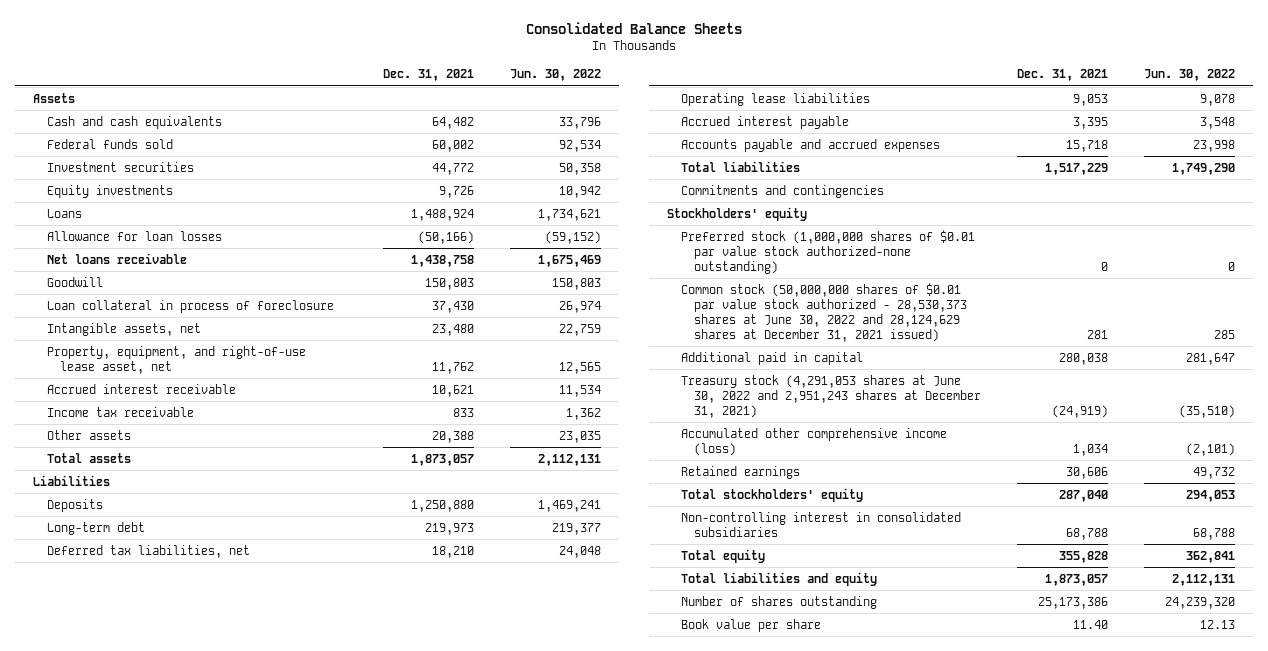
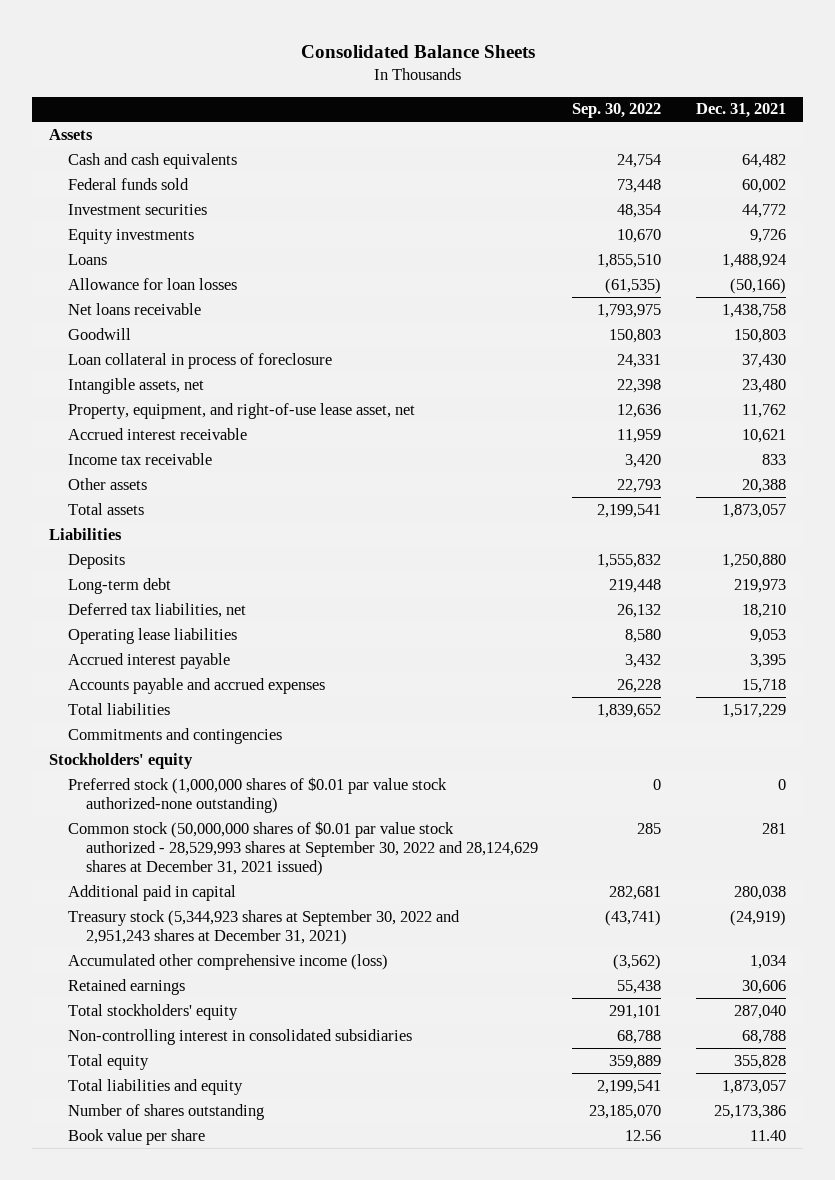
[509,69,601,82] Jun. 30, 2022 -> none
none -> [572,103,662,119] Sep. 30, 2022
[680,282,968,342] Common stock (50,000,000 shares of $0.01 par value stock authorized - 28,530,373 shares at June 30, 2022 and 28,124,629 shares at December 31, 2021 issued) -> [67,820,538,876] Common stock (50,000,000 shares of $0.01 par value stock authorized - 28,529,993 shares at September 30, 2022 and 28,124,629 shares at December 31, 2021 issued)
[680,374,982,418] Treasury stock (4,291,053 shares at June 30, 2022 and 2,951,243 shares at December 31, 2021) -> [67,909,460,945] Treasury stock (5,344,923 shares at September 30, 2022 and 2,951,243 shares at December 31, 2021)

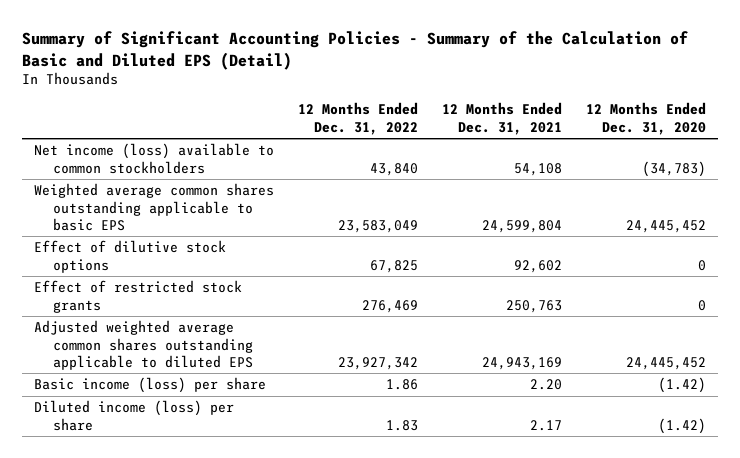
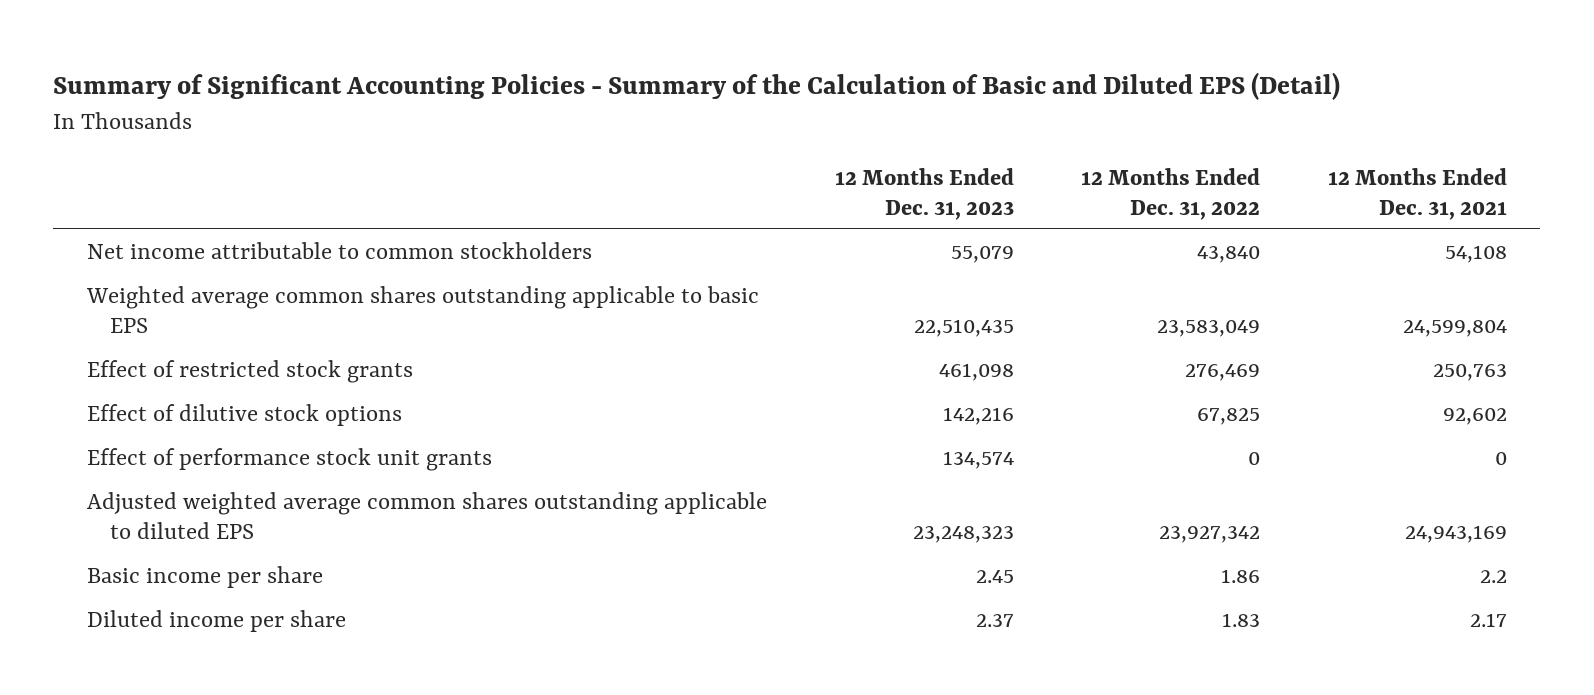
[585,102,706,135] 12 Months Ended Dec. 31, 2020 -> none
none -> [834,167,1014,220] 12 Months Ended Dec. 31, 2023
[34,143,275,174] Net income (loss) available to common stockholders -> [87,242,593,260] Net income attributable to common stockholders
[34,240,227,273] Effect of dilutive stock options -> [87,404,403,427] Effect of dilutive stock options
none -> [87,448,493,472] Effect of performance stock unit grants
[34,377,267,394] Basic income (loss) per share -> [87,566,324,589] Basic income per share
[529,379,562,391] 2.20 -> [1479,570,1507,584] 2.2
[34,400,235,431] Diluted income (loss) per share -> [87,610,347,633] Diluted income per share

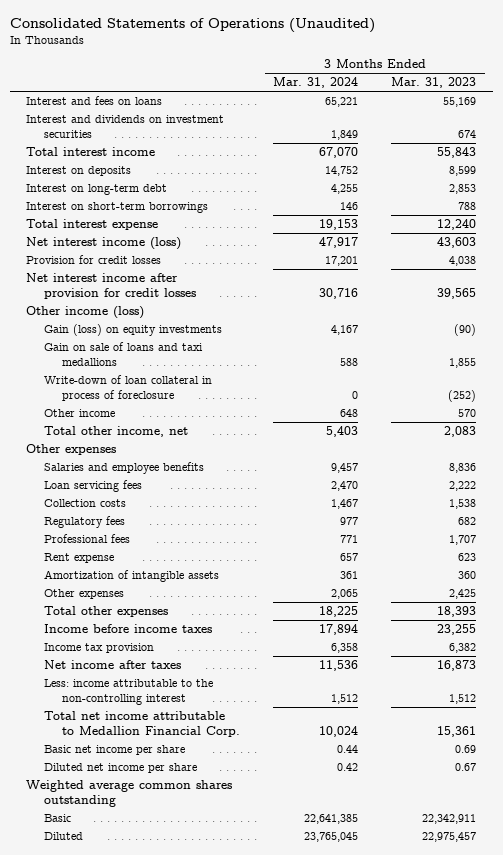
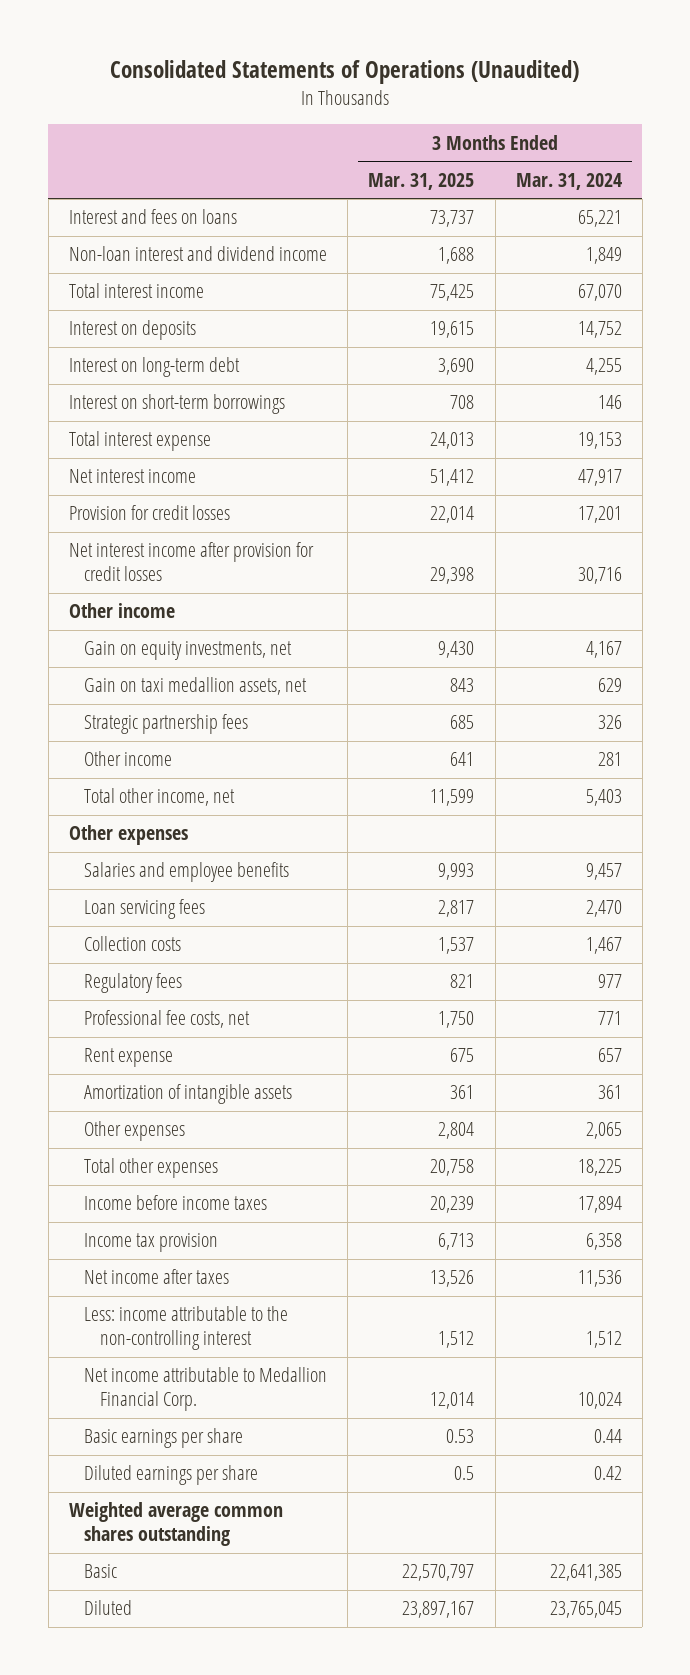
[391,77,477,89] Mar. 31, 2023 -> none
none -> [368,172,475,190] Mar. 31, 2025
[26,114,225,139] Interest and dividends on investment securities -> [68,246,327,262] Non-loan interest and dividend income
[26,236,182,250] Net interest income (loss) -> [68,469,196,484] Net interest income
[44,341,204,367] Gain on sale of loans and taxi medallions -> none
[44,374,213,402] Write-down of loan collateral in process of foreclosure -> none
[26,305,145,319] Other income (loss) -> [68,603,175,619] Other income
[44,323,223,336] Gain (loss) on equity investments -> [84,641,293,661] Gain on equity investments, net
none -> [84,677,308,696] Gain on taxi medallion assets, net
none -> [84,714,249,735] Strategic partnership fees
[340,408,359,417] 648 -> [597,752,622,767] 281
[44,533,131,543] Professional fees -> [84,1010,251,1029] Professional fee costs, net
[44,710,241,738] Total net income attributable to Medallion Financial Corp. -> [84,1367,328,1411] Net income attributable to Medallion Financial Corp.
[44,744,186,755] Basic net income per share -> [84,1428,244,1449] Basic earnings per share
[44,762,198,773] Diluted net income per share -> [84,1465,259,1486] Diluted earnings per share

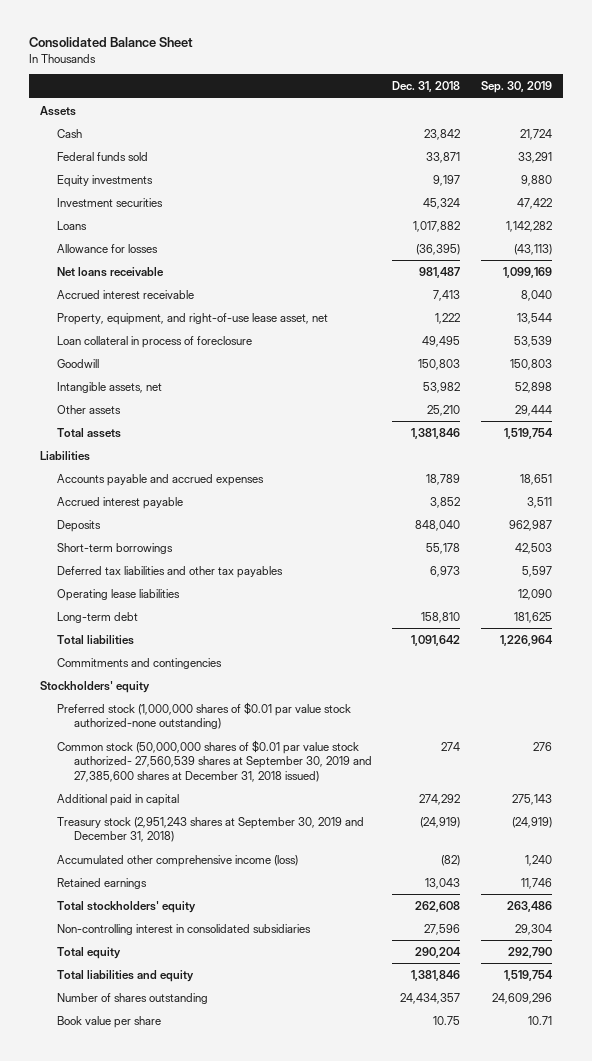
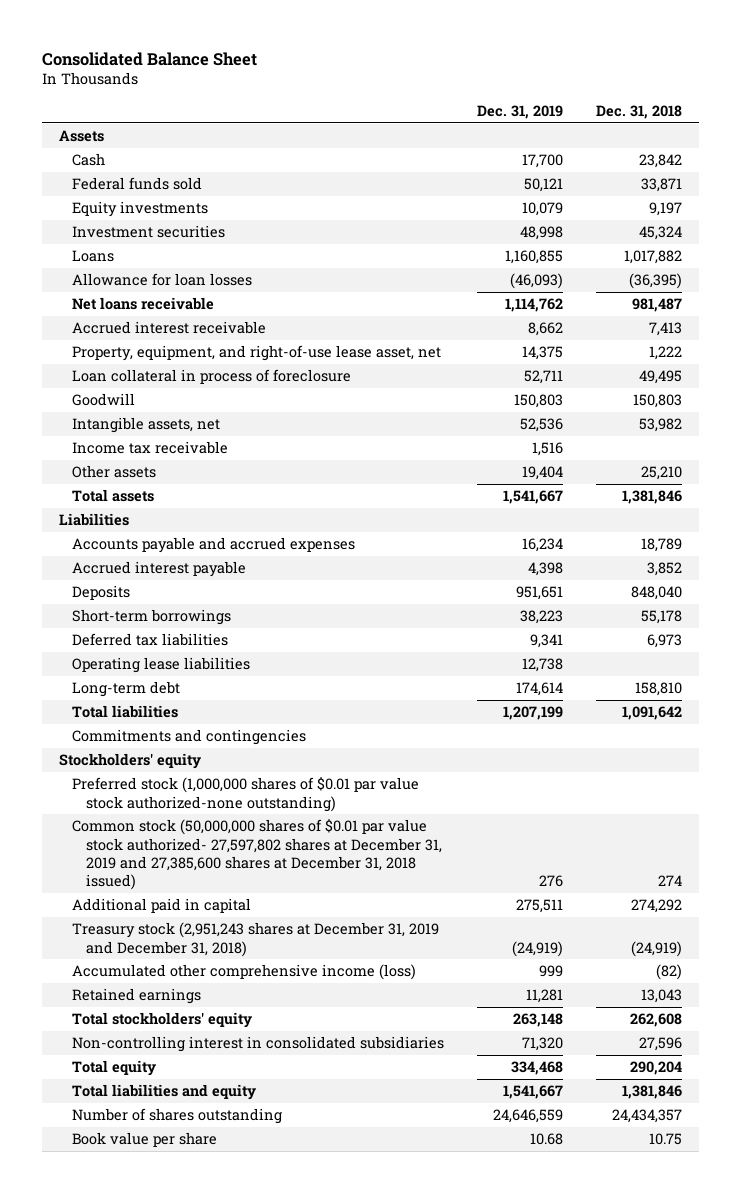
[481,81,553,94] Sep. 30, 2019 -> none
none -> [477,104,564,119] Dec. 31, 2019
[56,243,158,253] Allowance for losses -> [72,273,253,287] Allowance for loan losses
none -> [72,441,229,455] Income tax receivable
[56,565,283,578] Deferred tax liabilities and other tax payables -> [72,633,229,647] Deferred tax liabilities
[56,739,372,782] Common stock (50,000,000 shares of $0.01 par value stock authorized- 27,560,539 shares at September 30, 2019 and 27,385,600 shares at December 31, 2018 issued) -> [72,819,442,891] Common stock (50,000,000 shares of $0.01 par value stock authorized- 27,597,802 shares at December 31, 2019 and 27,385,600 shares at December 31, 2018 issued)
[56,816,364,843] Treasury stock (2,951,243 shares at September 30, 2019 and December 31, 2018) -> [72,922,440,957] Treasury stock (2,951,243 shares at December 31, 2019 and December 31, 2018)

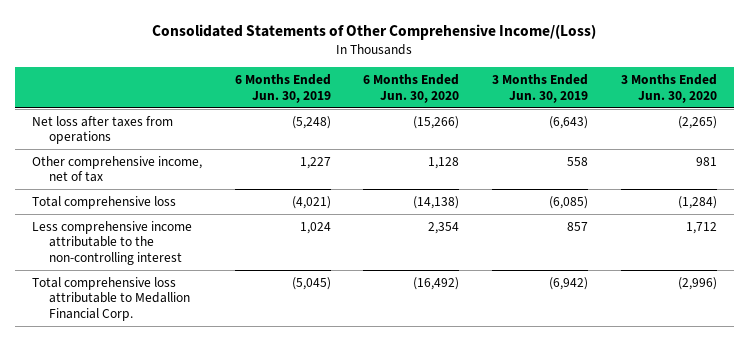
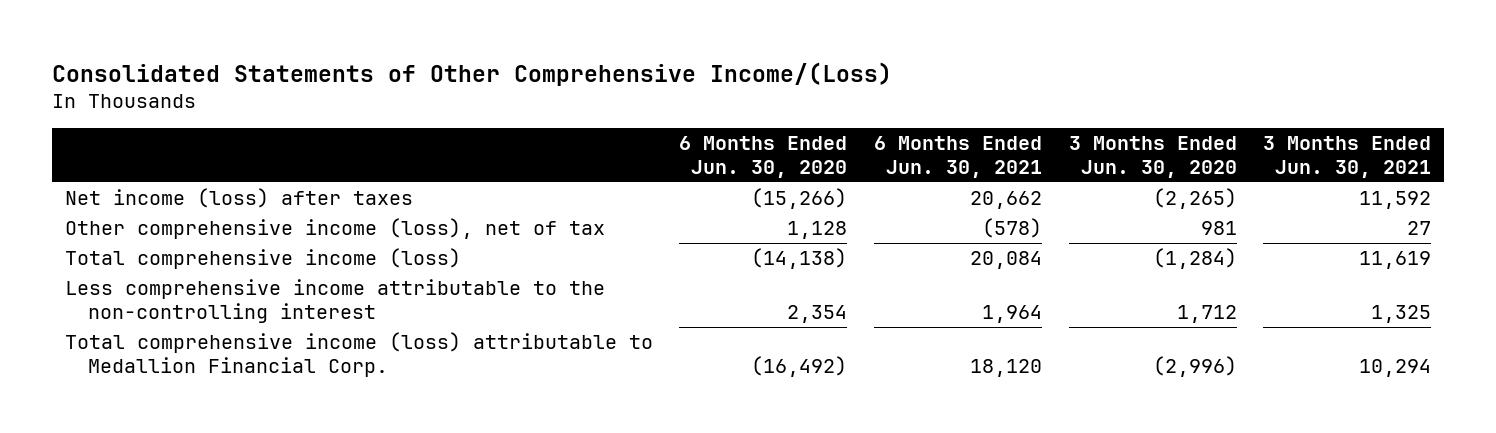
[234,74,331,103] 6 Months Ended Jun. 30, 2019 -> none
[492,74,589,103] 3 Months Ended Jun. 30, 2019 -> none
none -> [874,136,1043,178] 6 Months Ended Jun. 30, 2021
none -> [1263,136,1432,178] 3 Months Ended Jun. 30, 2021
[31,115,173,145] Net loss after taxes from operations -> [64,188,413,209] Net income (loss) after taxes
[31,155,202,183] Other comprehensive income, net of tax -> [64,218,605,240] Other comprehensive income (loss), net of tax
[31,195,176,209] Total comprehensive loss -> [64,248,461,270] Total comprehensive income (loss)
[31,276,191,321] Total comprehensive loss attributable to Medallion Financial Corp. -> [64,332,653,377] Total comprehensive income (loss) attributable to Medallion Financial Corp.

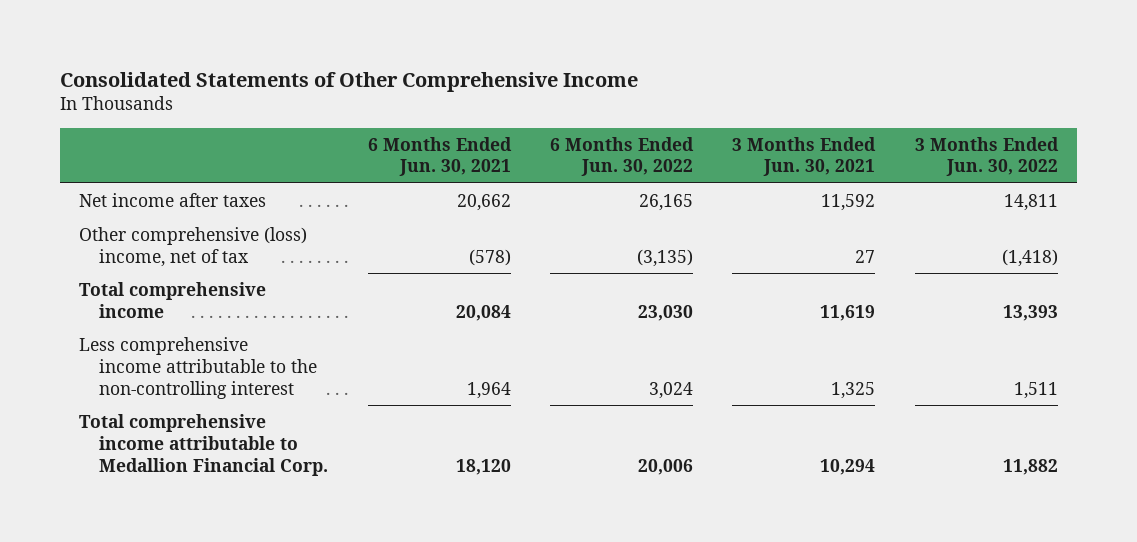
[51,61,892,86] Consolidated Statements of Other Comprehensive Income/(Loss) -> [59,71,638,92] Consolidated Statements of Other Comprehensive Income
[679,136,848,178] 6 Months Ended Jun. 30, 2020 -> none
[1068,136,1237,178] 3 Months Ended Jun. 30, 2020 -> none
none -> [549,136,694,177] 6 Months Ended Jun. 30, 2022
none -> [914,136,1059,177] 3 Months Ended Jun. 30, 2022
[64,188,413,209] Net income (loss) after taxes -> [79,193,267,208] Net income after taxes
[64,218,605,240] Other comprehensive income (loss), net of tax -> [79,227,308,267] Other comprehensive (loss) income, net of tax
[64,248,461,270] Total comprehensive income (loss) -> [79,282,267,318] Total comprehensive income
[64,332,653,377] Total comprehensive income (loss) attributable to Medallion Financial Corp. -> [79,414,329,476] Total comprehensive income attributable to Medallion Financial Corp.

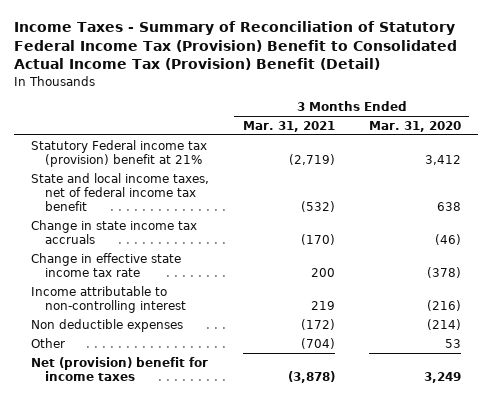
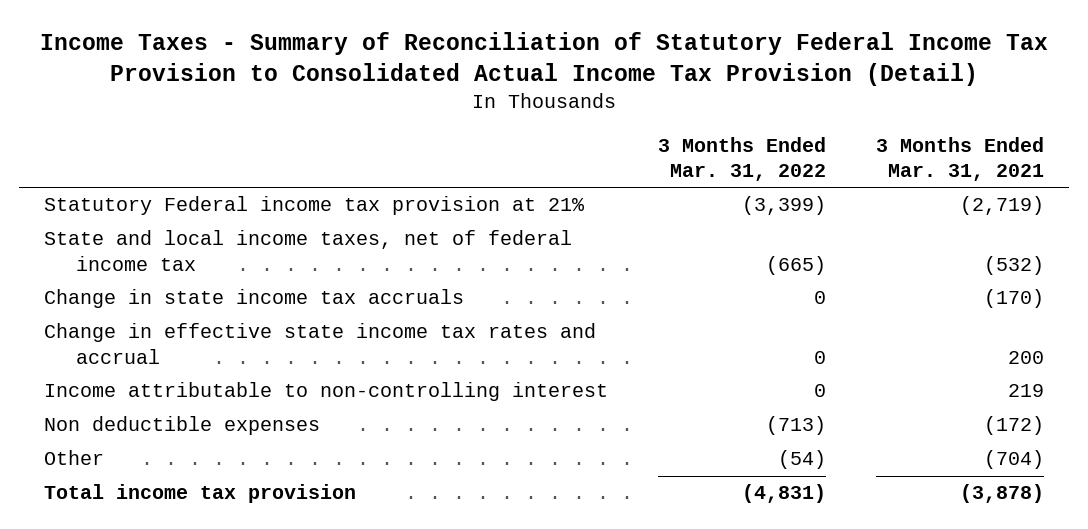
[13,21,457,71] Income Taxes - Summary of Reconciliation of Statutory Federal Income Tax (Provision) Benefit to Consolidated Actual Income Tax (Provision) Benefit (Detail) -> [40,32,1049,87] Income Taxes - Summary of Reconciliation of Statutory Federal Income Tax Provision to Consolidated Actual Income Tax Provision (Detail)
[368,120,461,132] Mar. 31, 2020 -> none
none -> [658,136,827,182] 3 Months Ended Mar. 31, 2022
[30,139,207,167] Statutory Federal income tax (provision) benefit at 21% -> [44,196,586,216] Statutory Federal income tax provision at 21%
[30,172,209,211] State and local income taxes, net of federal income tax benefit -> [44,230,573,271] State and local income taxes, net of federal income tax
[30,252,181,277] Change in effective state income tax rate -> [44,323,597,364] Change in effective state income tax rates and accrual
[30,356,208,381] Net (provision) benefit for income taxes -> [44,484,357,504] Total income tax provision

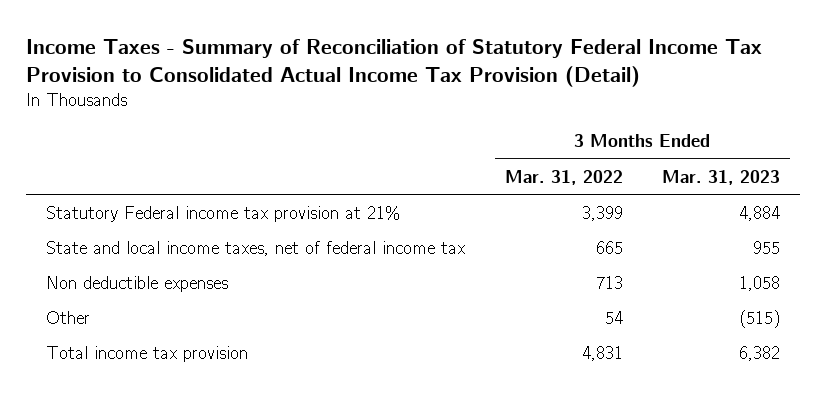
[876,136,1045,182] 3 Months Ended Mar. 31, 2021 -> none
none -> [662,169,781,185] Mar. 31, 2023
[44,289,465,309] Change in state income tax accruals -> none
[44,323,597,364] Change in effective state income tax rates and accrual -> none
[44,382,609,402] Income attributable to non-controlling interest -> none
[742,196,827,216] (3,399) -> [581,205,623,221] 3,399
[766,255,827,275] (665) -> [595,240,623,254] 665
[766,416,827,436] (713) -> [595,275,623,289] 713
[778,450,827,470] (54) -> [604,310,623,324] 54
[742,484,827,504] (4,831) -> [581,345,623,361] 4,831

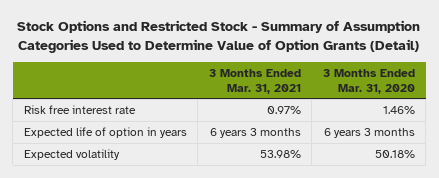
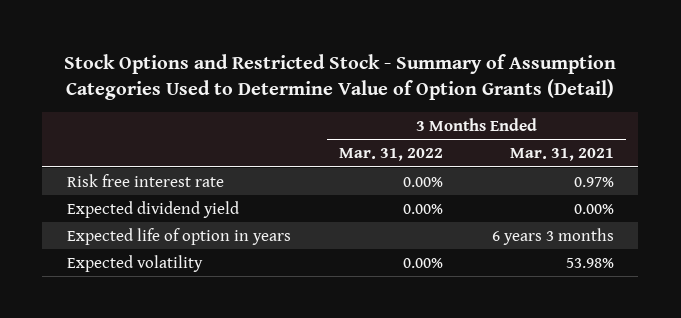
[322,69,415,94] 3 Months Ended Mar. 31, 2020 -> none
none -> [339,148,444,162] Mar. 31, 2022
none -> [66,200,239,218] Expected dividend yield

